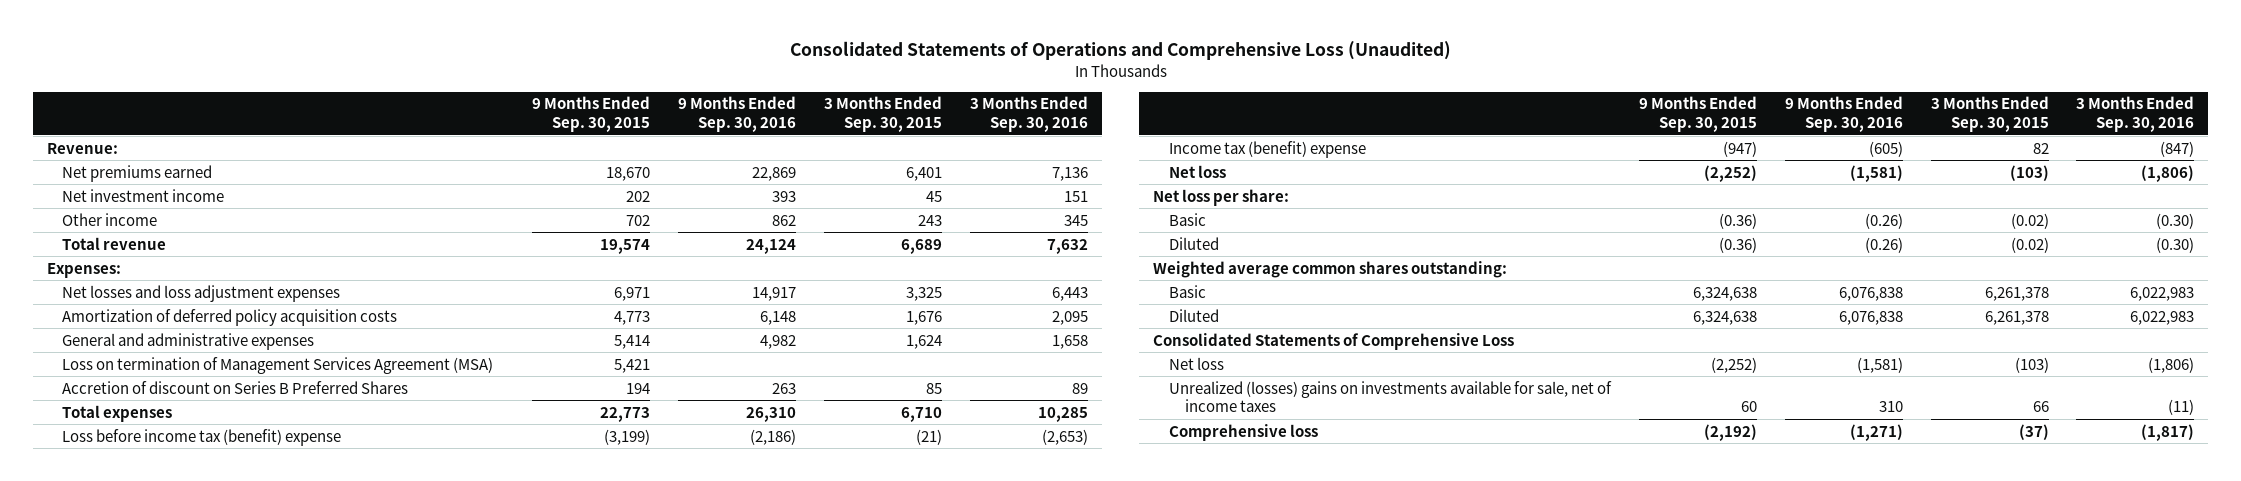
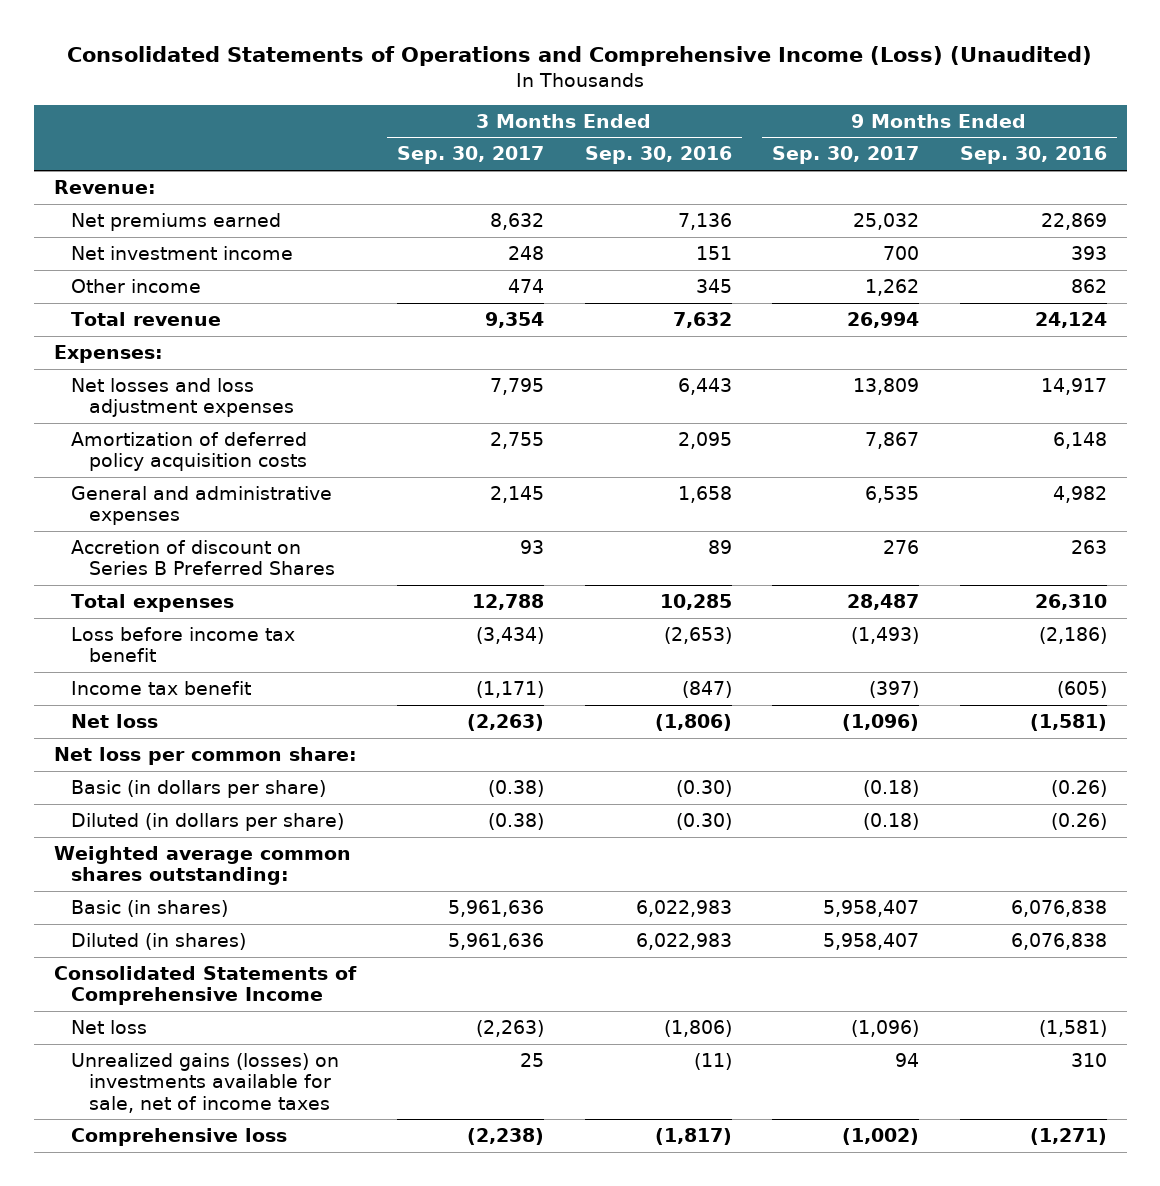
[789,41,1451,61] Consolidated Statements of Operations and Comprehensive Loss (Unaudited) -> [67,45,1093,66] Consolidated Statements of Operations and Comprehensive Income (Loss) (Unaudited)
[532,96,651,133] 9 Months Ended Sep. 30, 2015 -> none
[823,96,942,133] 3 Months Ended Sep. 30, 2015 -> none
none -> [397,146,545,165] Sep. 30, 2017
none -> [772,146,920,165] Sep. 30, 2017
[62,356,494,374] Loss on termination of Management Services Agreement (MSA) -> none
[62,428,342,446] Loss before income tax (benefit) expense -> [71,626,296,663] Loss before income tax benefit
[1168,140,1366,158] Income tax (benefit) expense -> [71,680,252,695] Income tax benefit
[1153,188,1290,206] Net loss per share: -> [53,746,357,765] Net loss per common share:
[1168,212,1206,226] Basic -> [71,779,327,798] Basic (in dollars per share)
[1168,236,1219,250] Diluted -> [71,812,345,831] Diluted (in dollars per share)
[1168,284,1206,298] Basic -> [71,899,229,917] Basic (in shares)
[1168,308,1219,322] Diluted -> [71,932,247,950] Diluted (in shares)
[1153,332,1515,350] Consolidated Statements of Comprehensive Loss -> [53,965,357,1006] Consolidated Statements of Comprehensive Income
[1168,380,1612,413] Unrealized (losses) gains on investments available for sale, net of income taxes -> [71,1052,340,1113] Unrealized gains (losses) on investments available for sale, net of income taxes

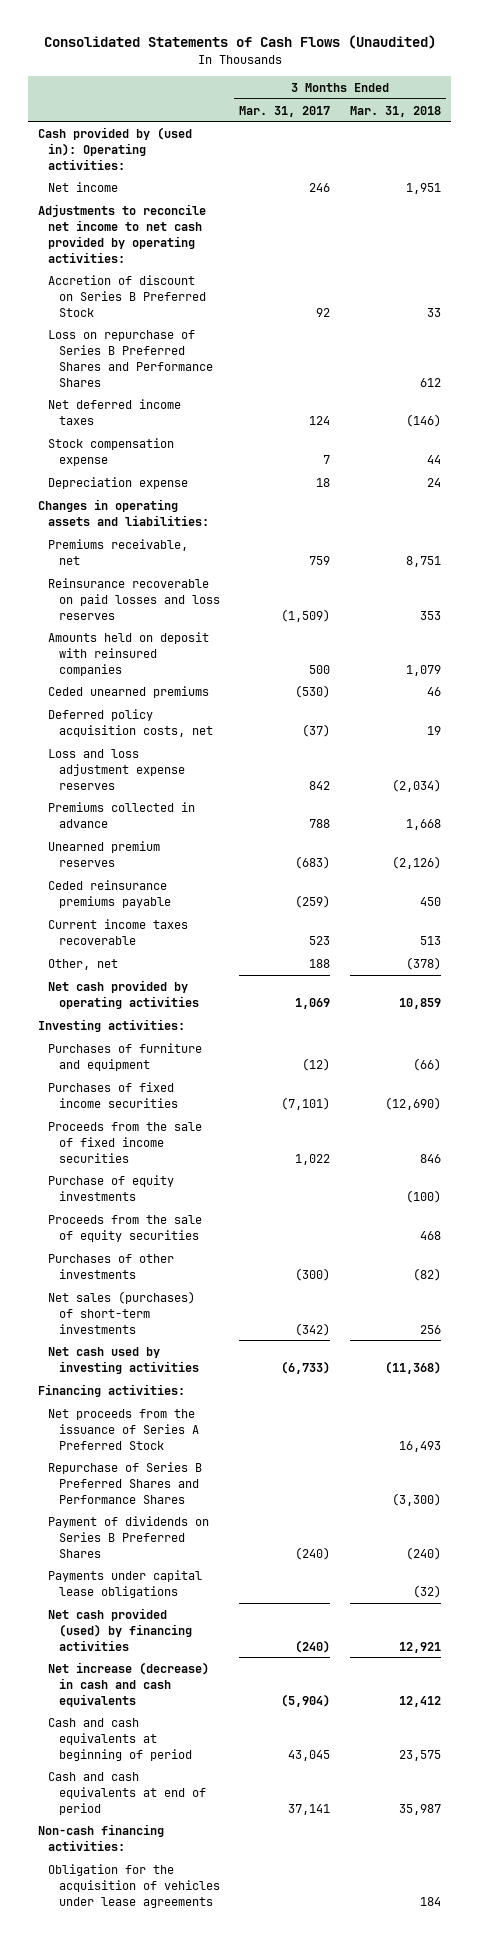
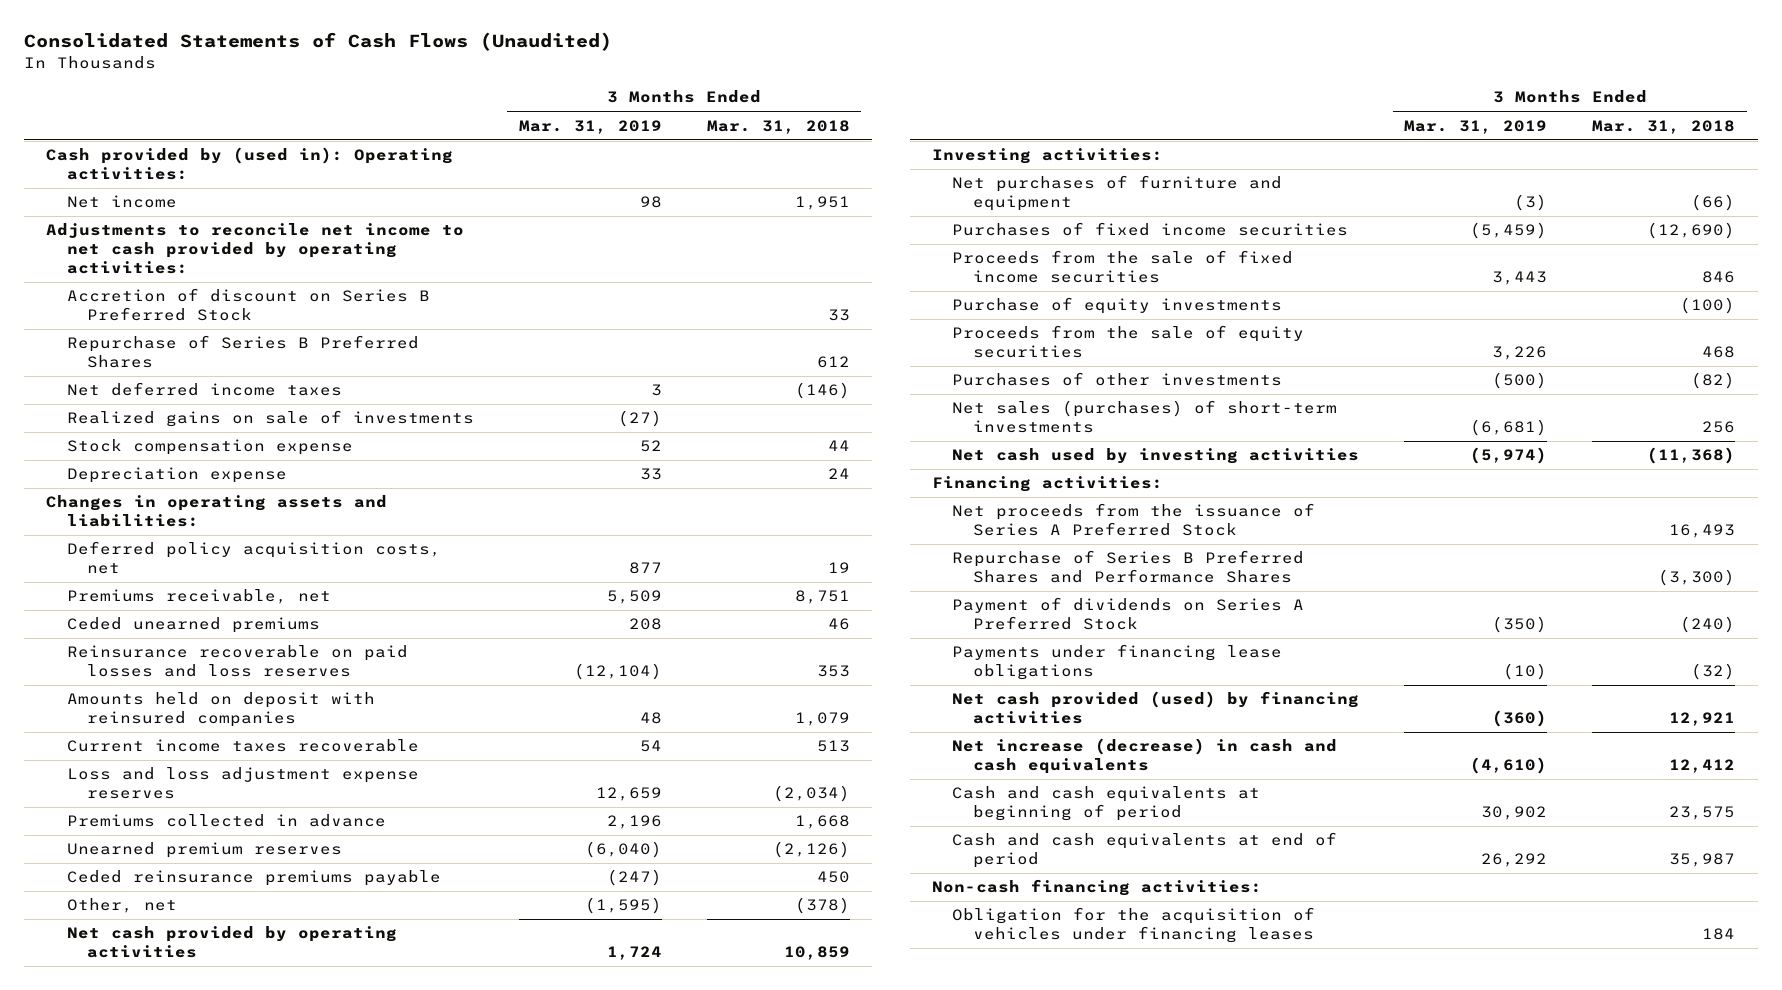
[239,105,331,117] Mar. 31, 2017 -> none
none -> [518,119,662,134] Mar. 31, 2019
[48,329,213,387] Loss on repurchase of Series B Preferred Shares and Performance Shares -> [66,335,419,369] Repurchase of Series B Preferred Shares
none -> [66,410,474,428] Realized gains on sale of investments
[48,708,213,737] Deferred policy acquisition costs, net -> [66,541,441,575] Deferred policy acquisition costs, net
[48,685,210,698] Ceded unearned premiums -> [66,617,320,634] Ceded unearned premiums
[48,918,189,945] Current income taxes recoverable -> [66,739,419,753] Current income taxes recoverable
[48,1042,203,1071] Purchases of furniture and equipment -> [952,175,1283,212] Net purchases of furniture and equipment
[48,1515,210,1558] Payment of dividends on Series B Preferred Shares -> [952,597,1305,631] Payment of dividends on Series A Preferred Stock
[48,1569,203,1598] Payments under capital lease obligations -> [952,644,1283,681] Payments under financing lease obligations
[48,1863,220,1908] Obligation for the acquisition of vehicles under lease agreements -> [952,907,1316,944] Obligation for the acquisition of vehicles under financing leases

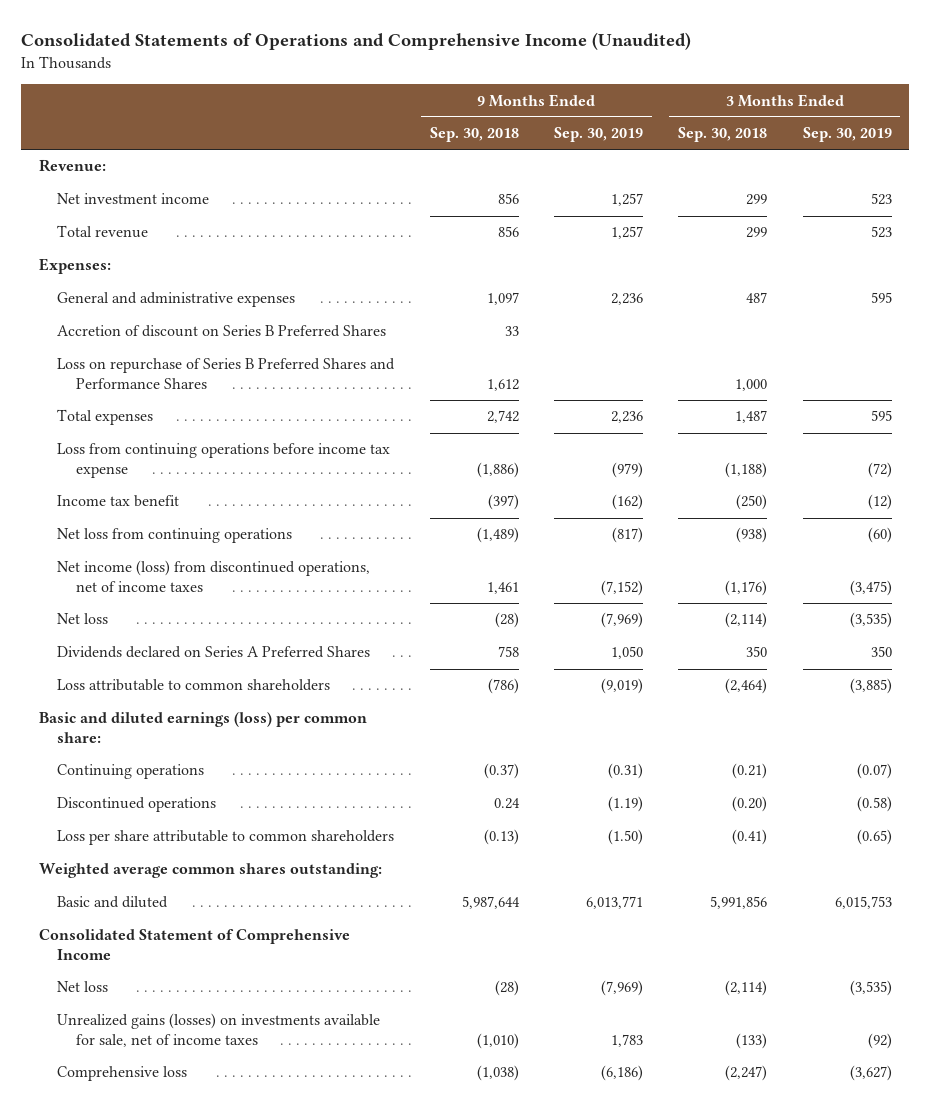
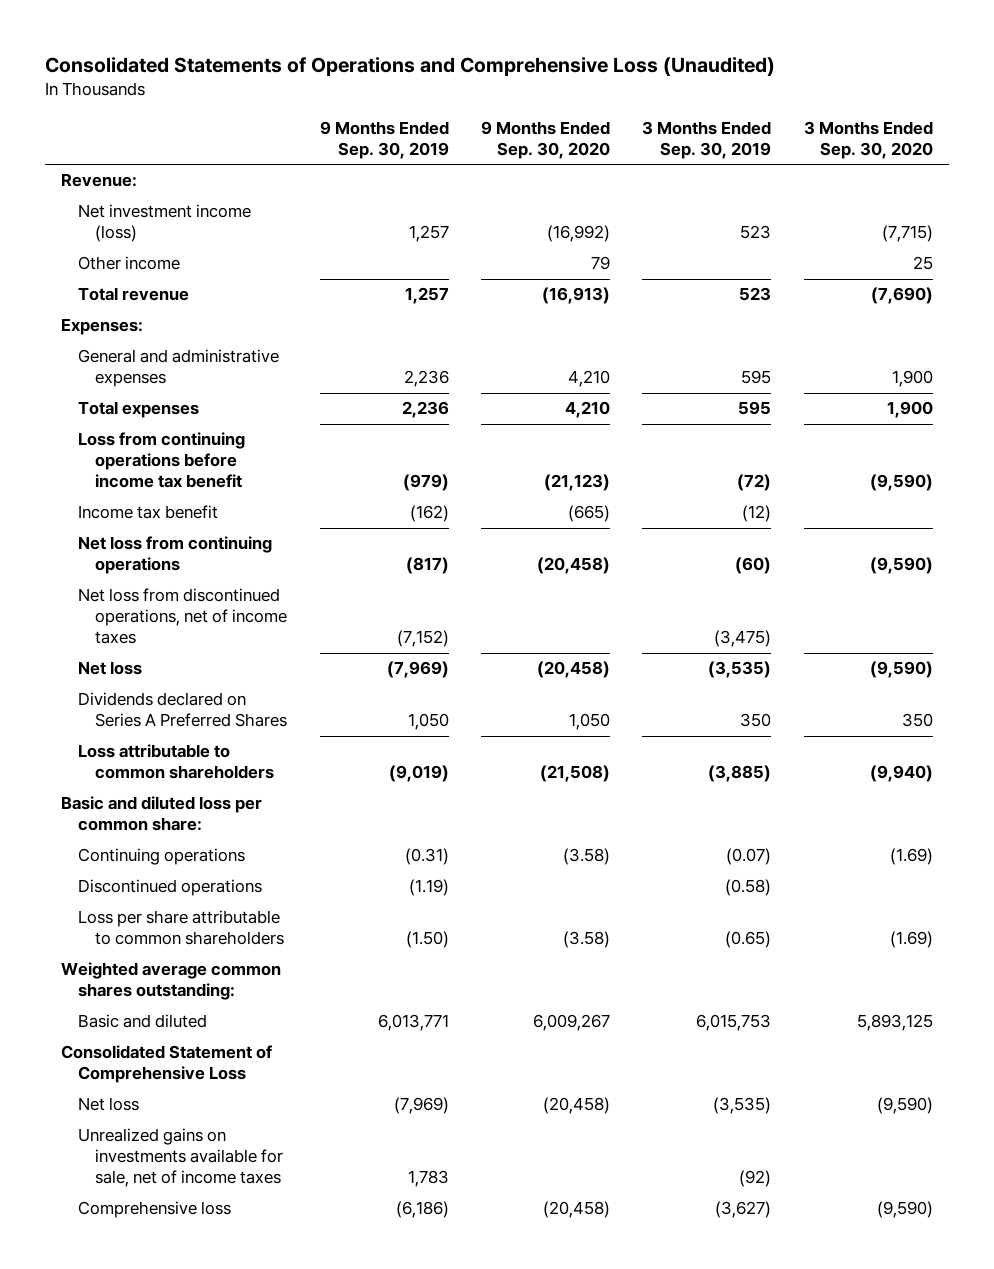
[21,32,692,51] Consolidated Statements of Operations and Comprehensive Income (Unaudited) -> [45,56,776,76] Consolidated Statements of Operations and Comprehensive Loss (Unaudited)
[429,127,519,143] Sep. 30, 2018 -> none
[678,127,768,143] Sep. 30, 2018 -> none
none -> [480,120,610,159] 9 Months Ended Sep. 30, 2020
none -> [803,120,933,159] 3 Months Ended Sep. 30, 2020
[57,193,210,205] Net investment income -> [78,204,252,243] Net investment income (loss)
none -> [78,256,181,271] Other income
[57,325,387,338] Accretion of discount on Series B Preferred Shares -> none
[57,358,396,390] Loss on repurchase of Series B Preferred Shares and Performance Shares -> none
[57,443,391,479] Loss from continuing operations before income tax expense -> [78,432,246,489] Loss from continuing operations before income tax benefit
[57,560,371,593] Net income (loss) from discontinued operations, net of income taxes -> [78,588,288,645] Net loss from discontinued operations, net of income taxes
[39,712,368,744] Basic and diluted earnings (loss) per common share: -> [61,796,263,832] Basic and diluted loss per common share:
[39,929,351,961] Consolidated Statement of Comprehensive Income -> [61,1045,273,1084] Consolidated Statement of Comprehensive Loss
[57,1013,381,1048] Unrealized gains (losses) on investments available for sale, net of income taxes -> [78,1128,284,1188] Unrealized gains on investments available for sale, net of income taxes

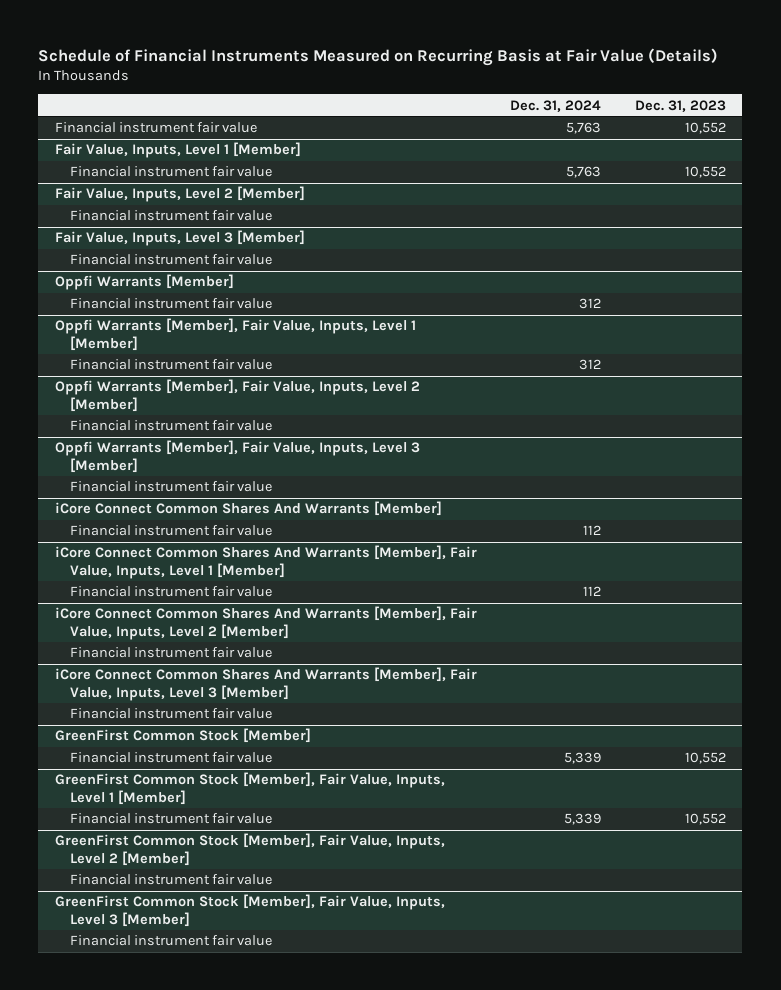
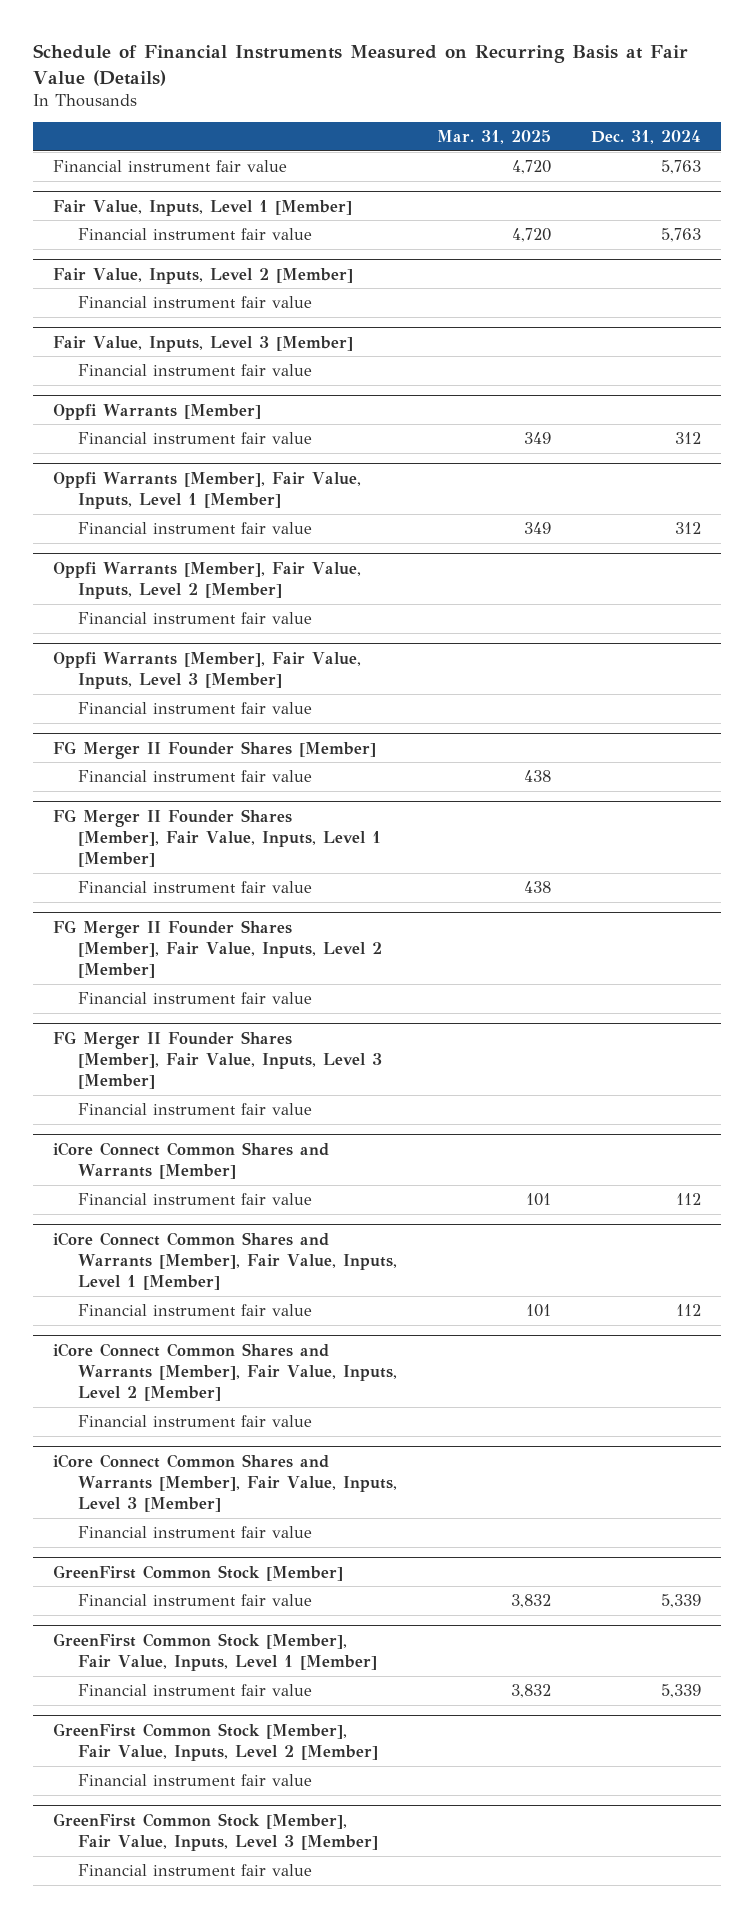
[634,99,726,112] Dec. 31, 2023 -> none
none -> [437,130,552,145] Mar. 31, 2025
none -> [52,740,376,759] FG Merger II Founder Shares [Member]
none -> [77,770,312,783] Financial instrument fair value
none -> [52,808,381,868] FG Merger II Founder Shares [Member], Fair Value, Inputs, Level 1 [Member]
none -> [77,881,312,894] Financial instrument fair value
none -> [52,919,382,979] FG Merger II Founder Shares [Member], Fair Value, Inputs, Level 2 [Member]
none -> [77,992,312,1005] Financial instrument fair value
none -> [52,1030,382,1090] FG Merger II Founder Shares [Member], Fair Value, Inputs, Level 3 [Member]
none -> [77,1103,312,1116] Financial instrument fair value
[55,501,443,517] iCore Connect Common Shares And Warrants [Member] -> [52,1141,329,1179] iCore Connect Common Shares and Warrants [Member]
[55,545,478,579] iCore Connect Common Shares And Warrants [Member], Fair Value, Inputs, Level 1 [Member] -> [52,1231,397,1291] iCore Connect Common Shares and Warrants [Member], Fair Value, Inputs, Level 1 [Member]
[55,606,478,640] iCore Connect Common Shares And Warrants [Member], Fair Value, Inputs, Level 2 [Member] -> [52,1342,397,1402] iCore Connect Common Shares and Warrants [Member], Fair Value, Inputs, Level 2 [Member]
[55,667,478,701] iCore Connect Common Shares And Warrants [Member], Fair Value, Inputs, Level 3 [Member] -> [52,1453,397,1513] iCore Connect Common Shares and Warrants [Member], Fair Value, Inputs, Level 3 [Member]

